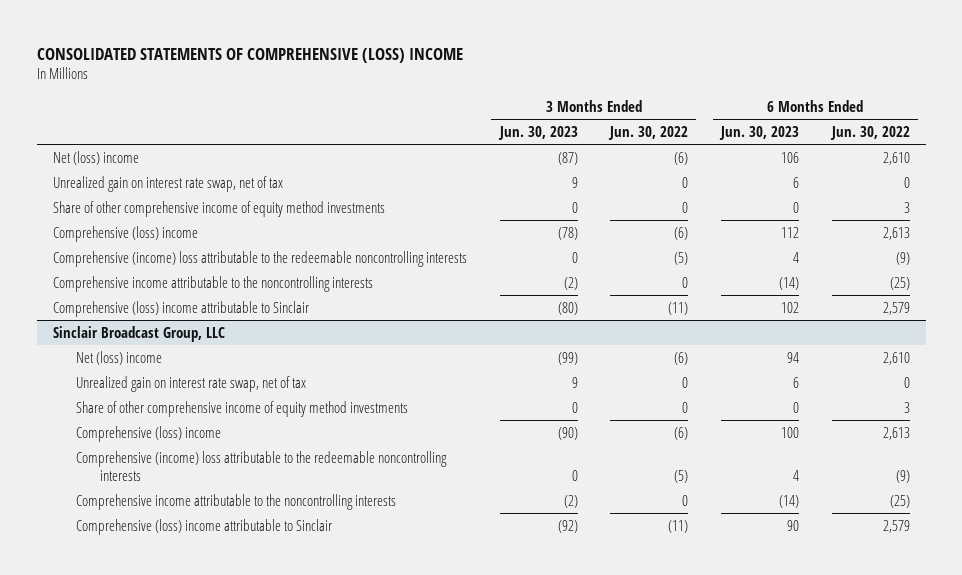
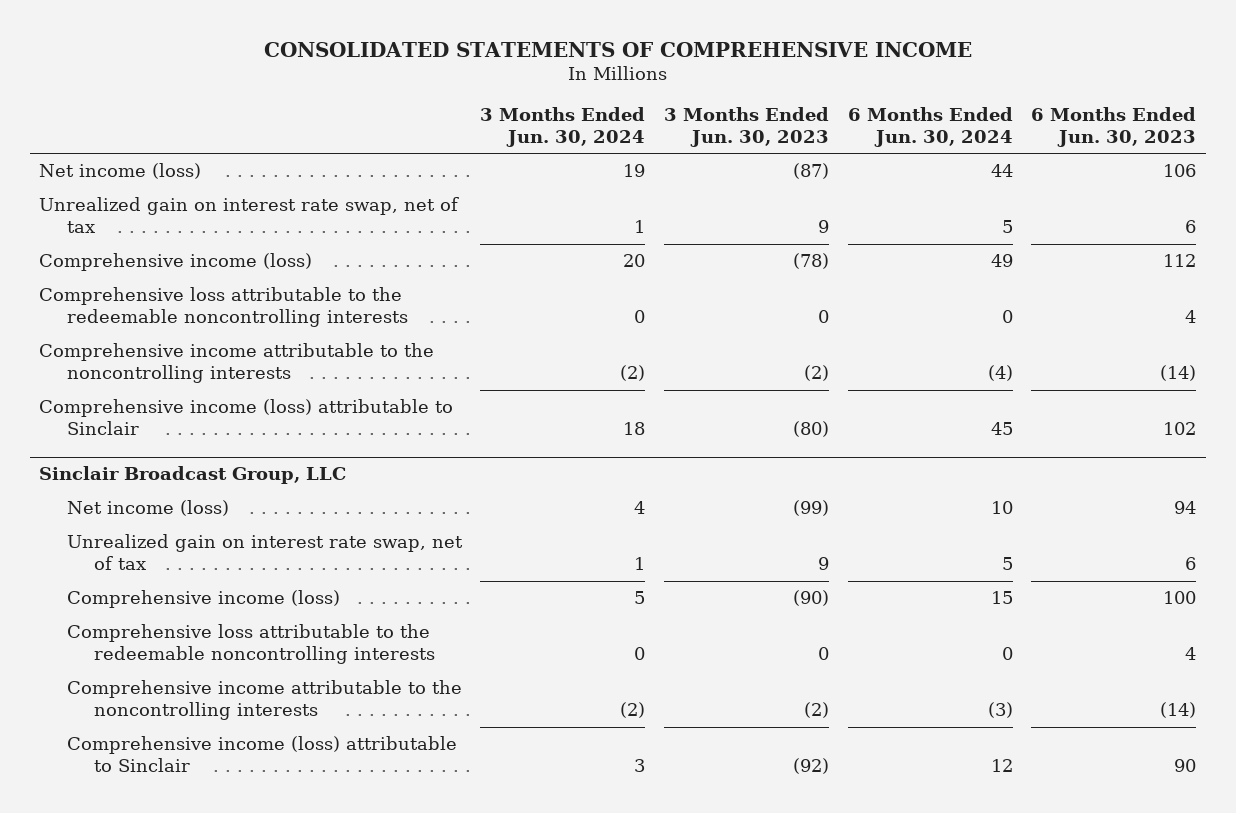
[36,47,463,63] CONSOLIDATED STATEMENTS OF COMPREHENSIVE (LOSS) INCOME -> [263,41,972,57] CONSOLIDATED STATEMENTS OF COMPREHENSIVE INCOME
[608,126,689,141] Jun. 30, 2022 -> none
[829,126,910,141] Jun. 30, 2022 -> none
none -> [480,106,646,147] 3 Months Ended Jun. 30, 2024
none -> [847,106,1013,147] 6 Months Ended Jun. 30, 2024
[52,150,139,165] Net (loss) income -> [39,163,202,180] Net income (loss)
[52,200,385,217] Share of other comprehensive income of equity method investments -> none
[52,225,198,242] Comprehensive (loss) income -> [39,253,313,272] Comprehensive income (loss)
[52,250,467,267] Comprehensive (income) loss attributable to the redeemable noncontrolling interests -> [39,287,408,328] Comprehensive loss attributable to the redeemable noncontrolling interests
[52,300,309,317] Comprehensive (loss) income attributable to Sinclair -> [39,399,454,436] Comprehensive income (loss) attributable to Sinclair
[76,350,163,365] Net (loss) income -> [66,500,229,517] Net income (loss)
[76,400,409,417] Share of other comprehensive income of equity method investments -> none
[76,425,222,442] Comprehensive (loss) income -> [66,590,340,609] Comprehensive income (loss)
[76,450,448,482] Comprehensive (income) loss attributable to the redeemable noncontrolling interests -> [66,624,435,665] Comprehensive loss attributable to the redeemable noncontrolling interests
[76,518,333,535] Comprehensive (loss) income attributable to Sinclair -> [66,736,457,773] Comprehensive income (loss) attributable to Sinclair

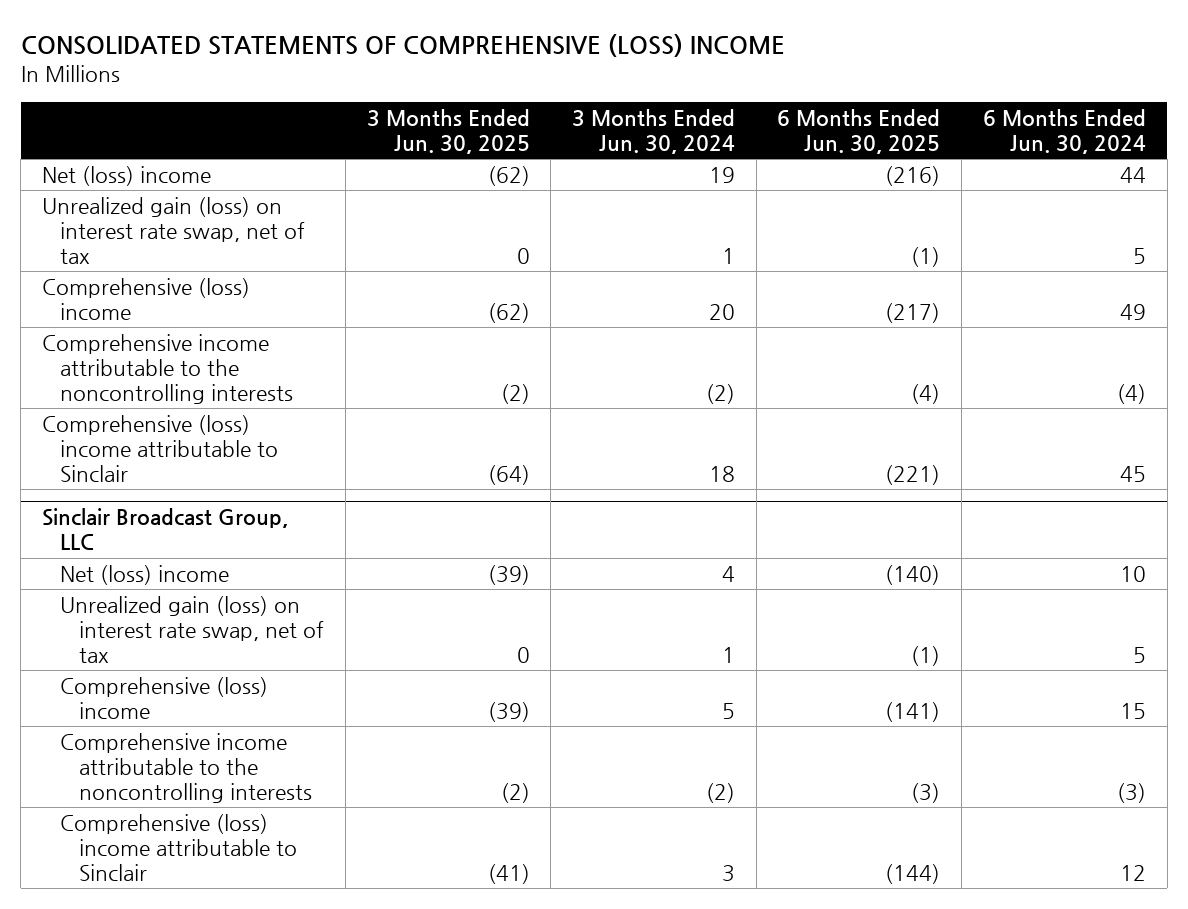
[263,41,972,57] CONSOLIDATED STATEMENTS OF COMPREHENSIVE INCOME -> [20,33,785,57] CONSOLIDATED STATEMENTS OF COMPREHENSIVE (LOSS) INCOME
[663,106,829,147] 3 Months Ended Jun. 30, 2023 -> none
[1031,106,1197,147] 6 Months Ended Jun. 30, 2023 -> none
none -> [366,108,530,154] 3 Months Ended Jun. 30, 2025
none -> [777,108,941,154] 6 Months Ended Jun. 30, 2025
[39,287,408,328] Comprehensive loss attributable to the redeemable noncontrolling interests -> none
[39,163,202,180] Net income (loss) -> [41,165,211,186] Net (loss) income
[39,197,460,234] Unrealized gain on interest rate swap, net of tax -> [41,196,306,264] Unrealized gain (loss) on interest rate swap, net of tax
[39,253,313,272] Comprehensive income (loss) -> [41,277,250,320] Comprehensive (loss) income
[39,399,454,436] Comprehensive income (loss) attributable to Sinclair -> [41,414,279,482] Comprehensive (loss) income attributable to Sinclair
[66,624,435,665] Comprehensive loss attributable to the redeemable noncontrolling interests -> none
[66,500,229,517] Net income (loss) -> [60,564,230,585] Net (loss) income
[66,534,463,571] Unrealized gain on interest rate swap, net of tax -> [60,595,325,663] Unrealized gain (loss) on interest rate swap, net of tax
[66,590,340,609] Comprehensive income (loss) -> [60,676,269,719] Comprehensive (loss) income
[66,736,457,773] Comprehensive income (loss) attributable to Sinclair -> [60,813,298,881] Comprehensive (loss) income attributable to Sinclair

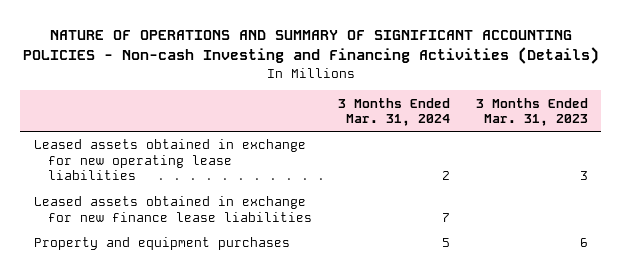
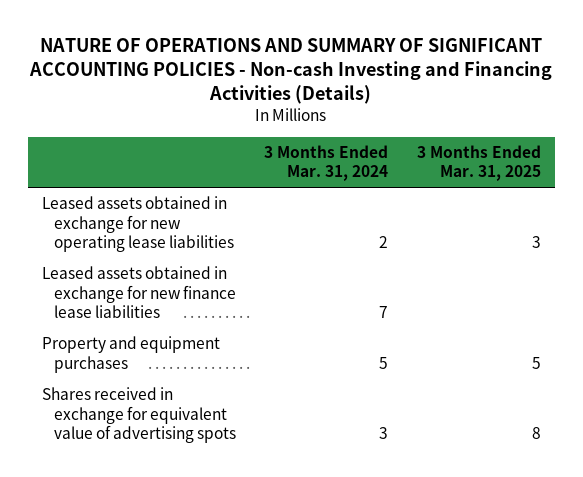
[476,97,589,127] 3 Months Ended Mar. 31, 2023 -> none
none -> [416,145,541,182] 3 Months Ended Mar. 31, 2025
none -> [41,387,237,444] Shares received in exchange for equivalent value of advertising spots

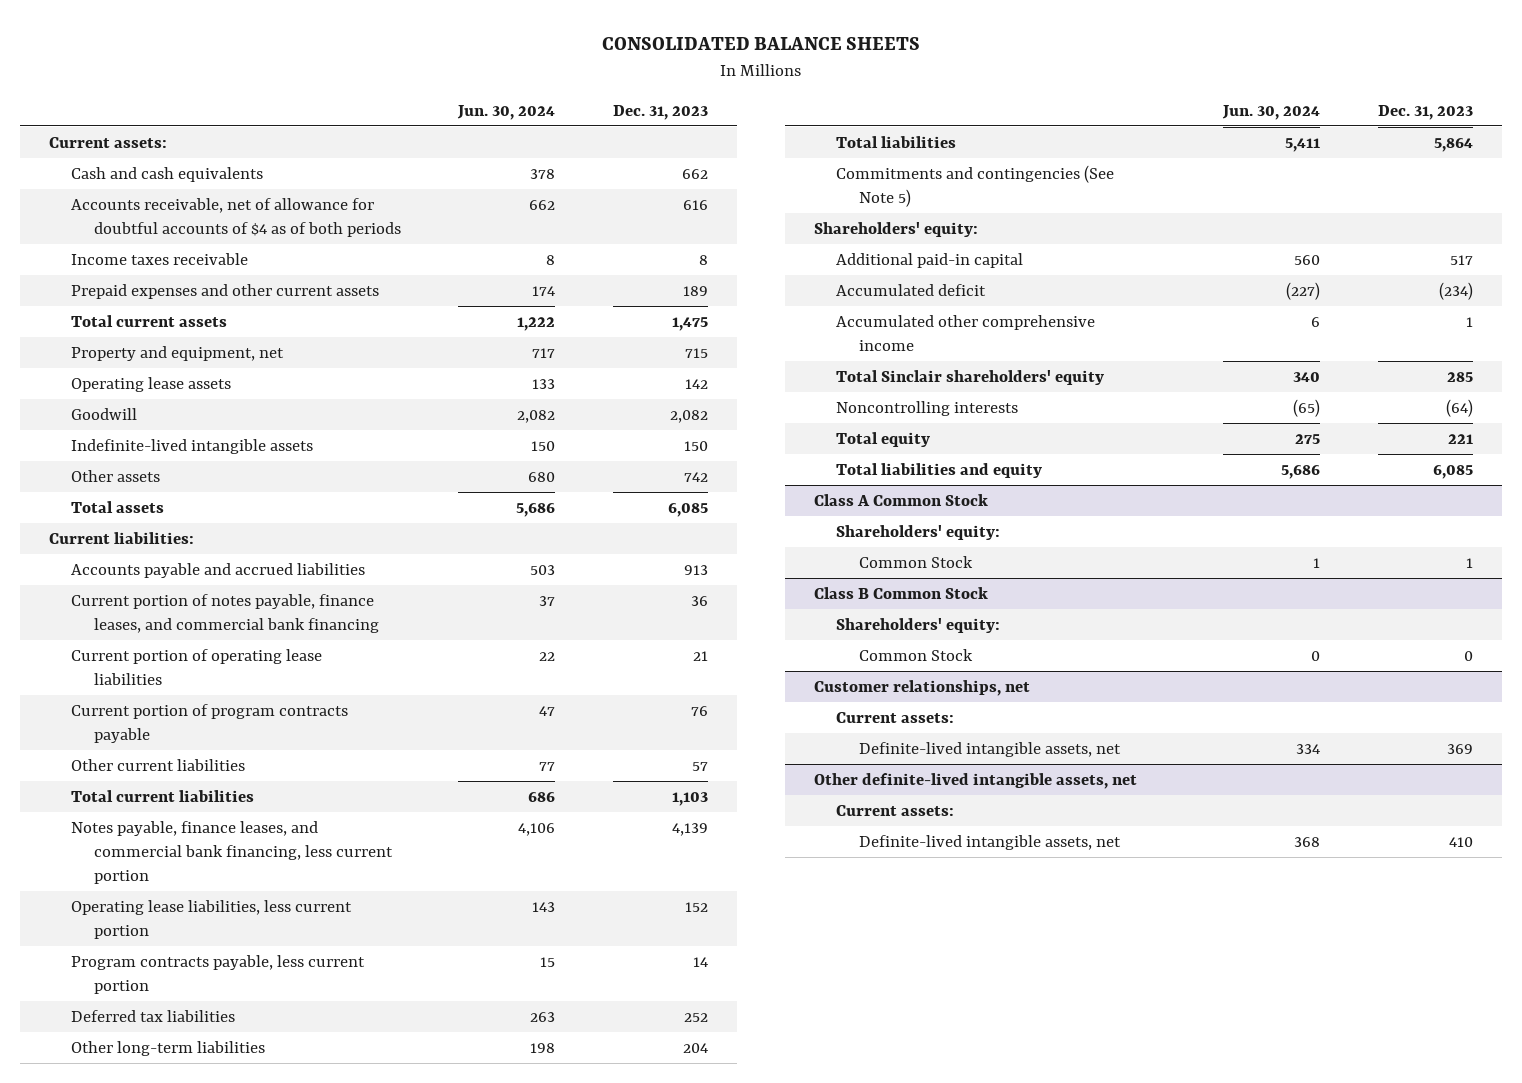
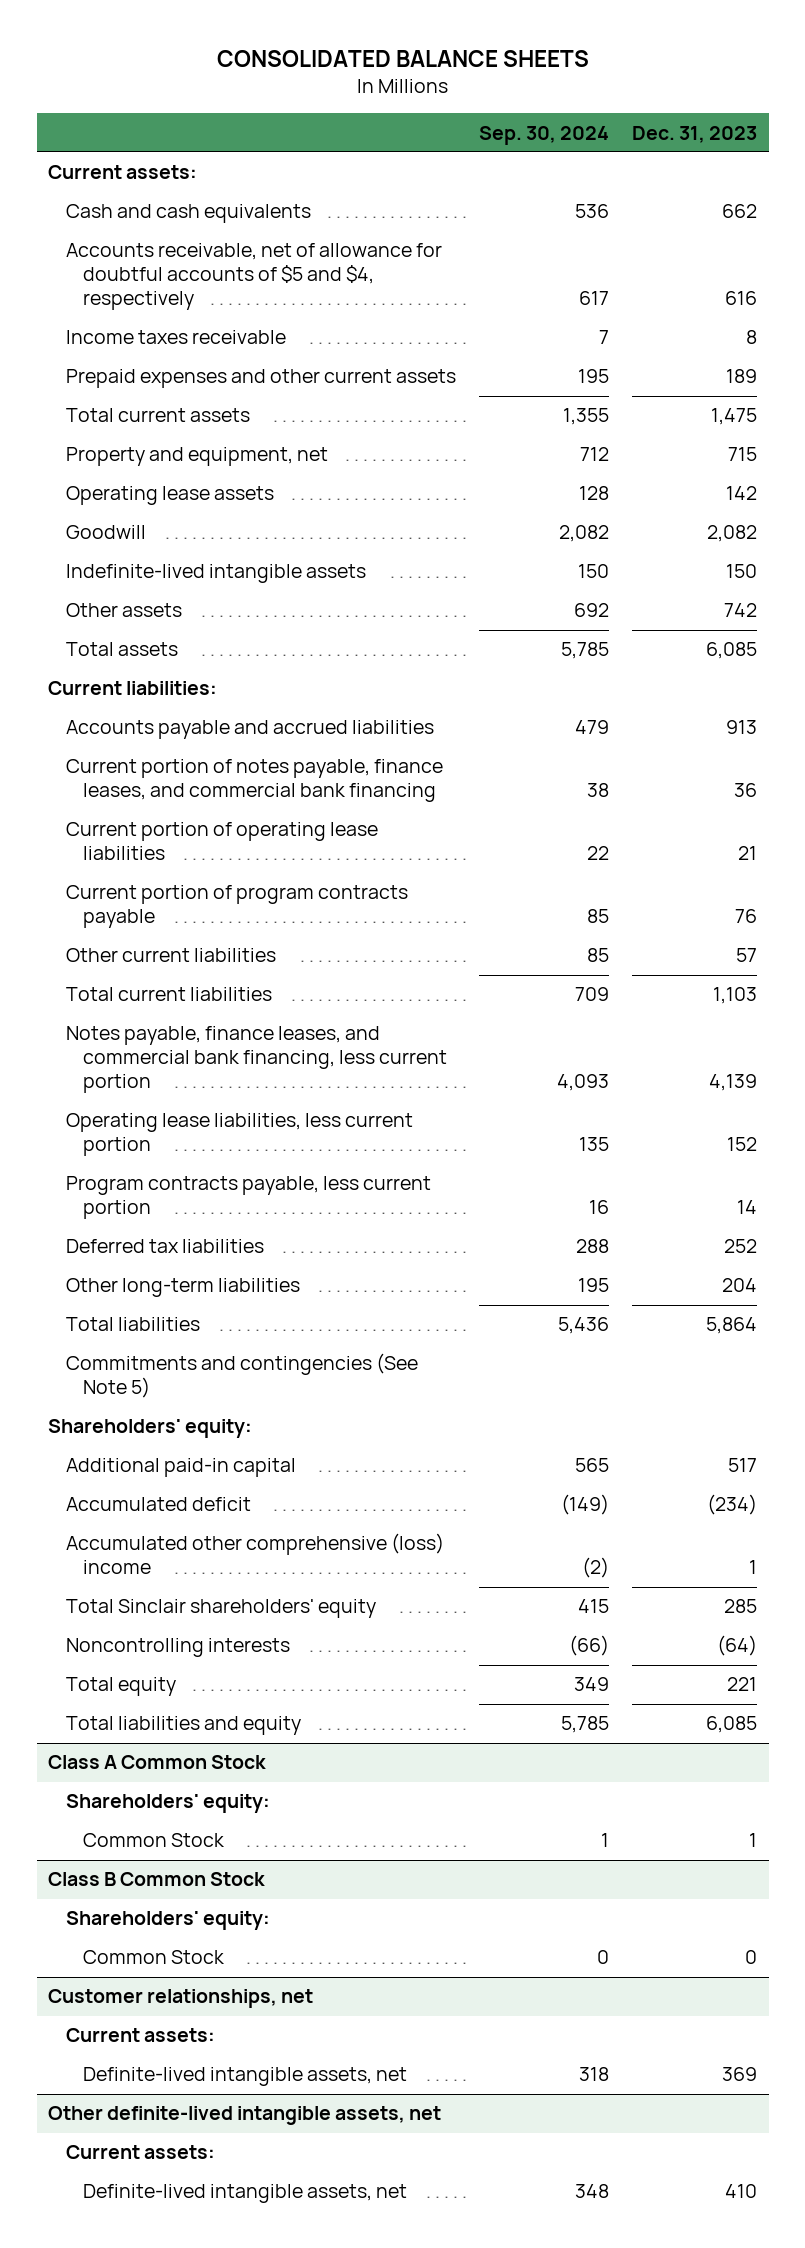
[457,104,556,120] Jun. 30, 2024 -> none
none -> [478,125,609,145] Sep. 30, 2024
[71,197,401,237] Accounts receivable, net of allowance for doubtful accounts of $4 as of both periods -> [65,243,442,311] Accounts receivable, net of allowance for doubtful accounts of $5 and $4, respectively
[836,314,1096,351] Accumulated other comprehensive income -> [65,1533,444,1575] Accumulated other comprehensive (loss) income

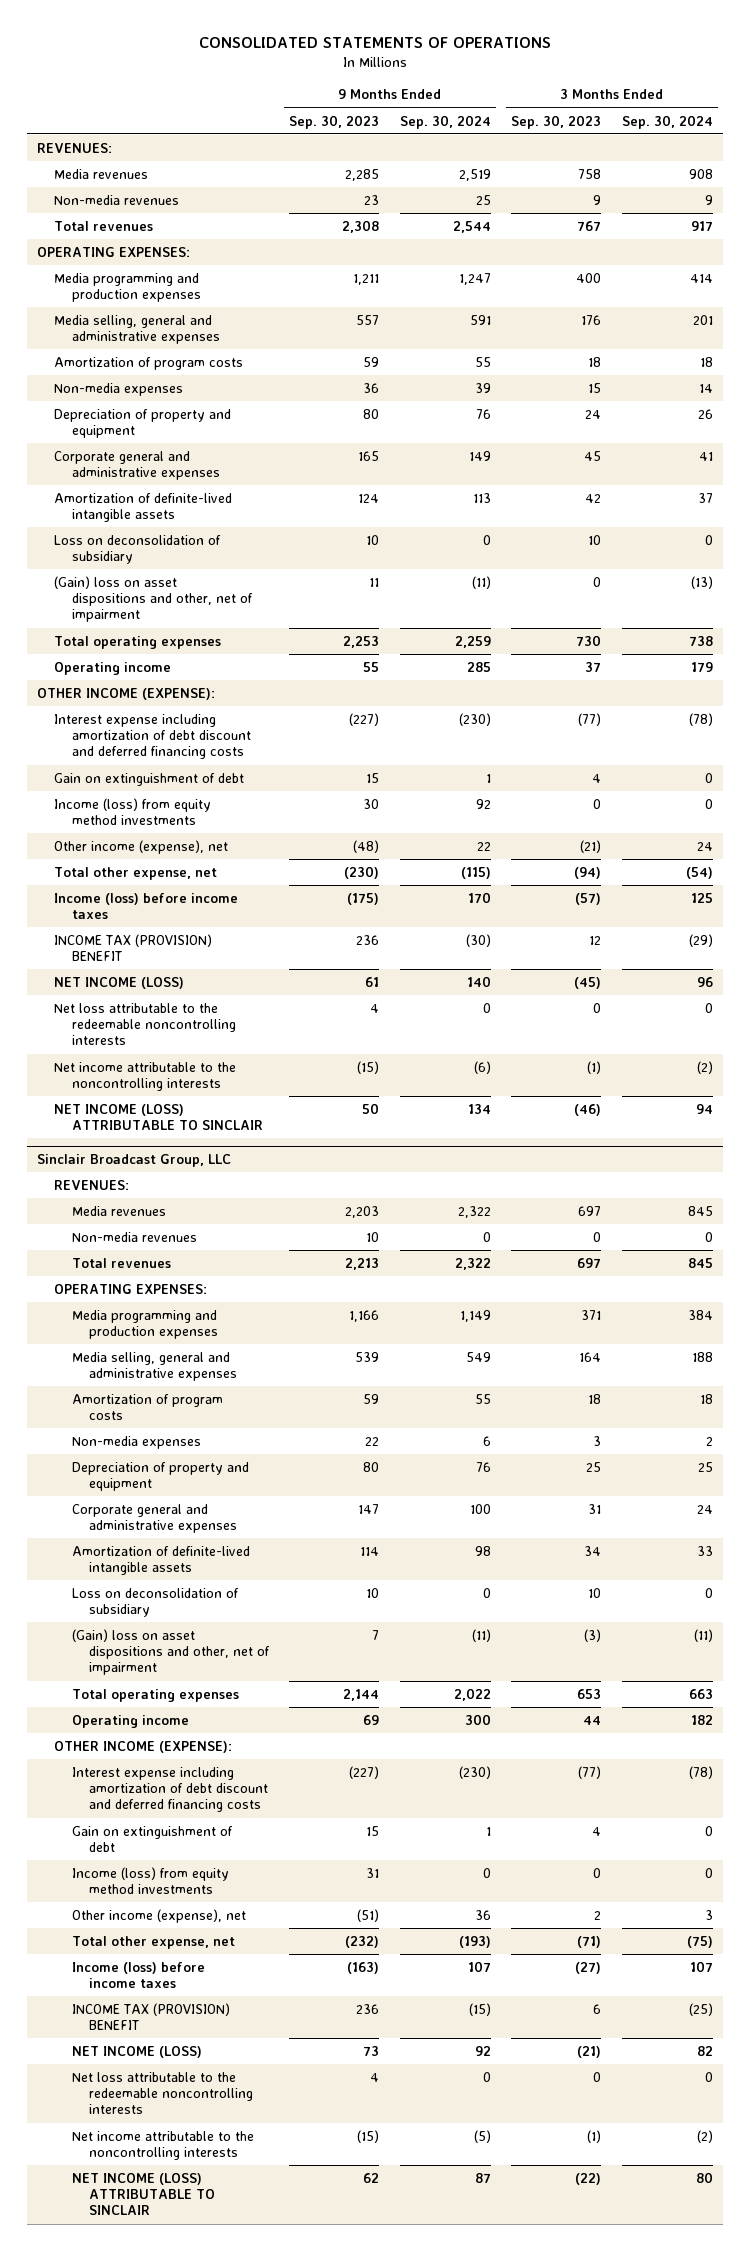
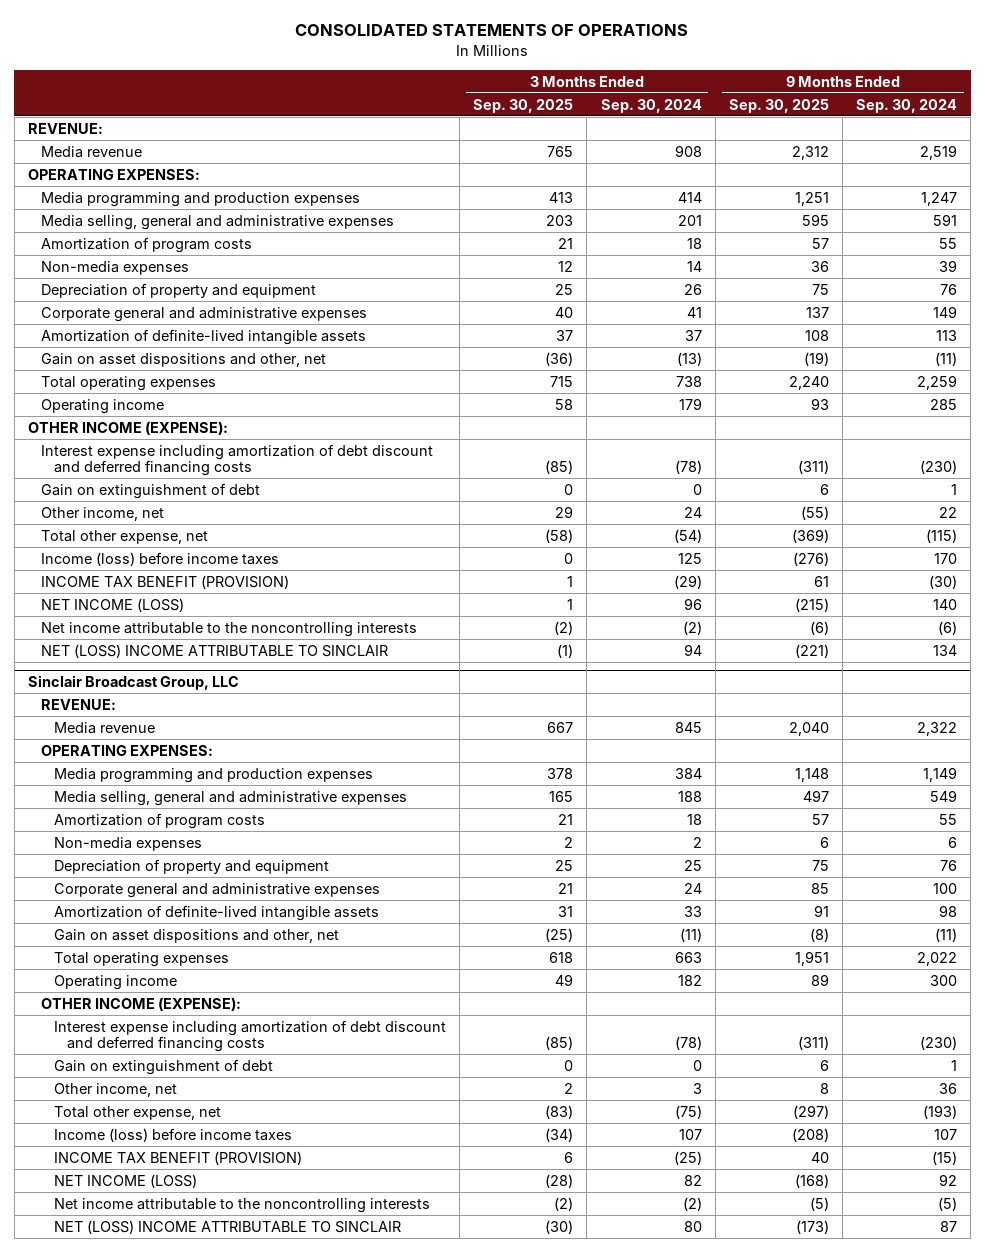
[289,114,380,129] Sep. 30, 2023 -> none
[511,114,602,129] Sep. 30, 2023 -> none
none -> [473,98,574,113] Sep. 30, 2025
none -> [728,98,829,113] Sep. 30, 2025
[54,194,180,205] Non-media revenues -> none
[54,220,154,231] Total revenues -> none
[36,142,112,153] REVENUES: -> [27,122,103,134] REVENUE:
[54,168,149,179] Media revenues -> [40,145,142,158] Media revenue
[54,534,222,565] Loss on deconsolidation of subsidiary -> none
[54,575,253,623] (Gain) loss on asset dispositions and other, net of impairment -> [40,352,326,367] Gain on asset dispositions and other, net
[54,797,212,826] Income (loss) from equity method investments -> none
[54,839,229,854] Other income (expense), net -> [40,506,164,521] Other income, net
[54,933,213,962] INCOME TAX (PROVISION) BENEFIT -> [40,574,289,589] INCOME TAX BENEFIT (PROVISION)
[54,1002,236,1046] Net loss attributable to the redeemable noncontrolling interests -> none
[54,1103,263,1131] NET INCOME (LOSS) ATTRIBUTABLE TO SINCLAIR -> [40,643,388,658] NET (LOSS) INCOME ATTRIBUTABLE TO SINCLAIR
[71,1231,197,1242] Non-media revenues -> none
[71,1257,171,1268] Total revenues -> none
[54,1179,130,1190] REVENUES: -> [40,698,116,710] REVENUE:
[71,1205,166,1216] Media revenues -> [53,721,155,734] Media revenue
[71,1587,239,1618] Loss on deconsolidation of subsidiary -> none
[71,1628,270,1676] (Gain) loss on asset dispositions and other, net of impairment -> [53,928,339,943] Gain on asset dispositions and other, net
[71,1866,229,1895] Income (loss) from equity method investments -> none
[71,1908,246,1923] Other income (expense), net -> [53,1082,177,1097] Other income, net
[71,2002,230,2031] INCOME TAX (PROVISION) BENEFIT -> [53,1150,302,1165] INCOME TAX BENEFIT (PROVISION)
[71,2071,253,2115] Net loss attributable to the redeemable noncontrolling interests -> none
[71,2172,215,2216] NET INCOME (LOSS) ATTRIBUTABLE TO SINCLAIR -> [53,1219,401,1234] NET (LOSS) INCOME ATTRIBUTABLE TO SINCLAIR

